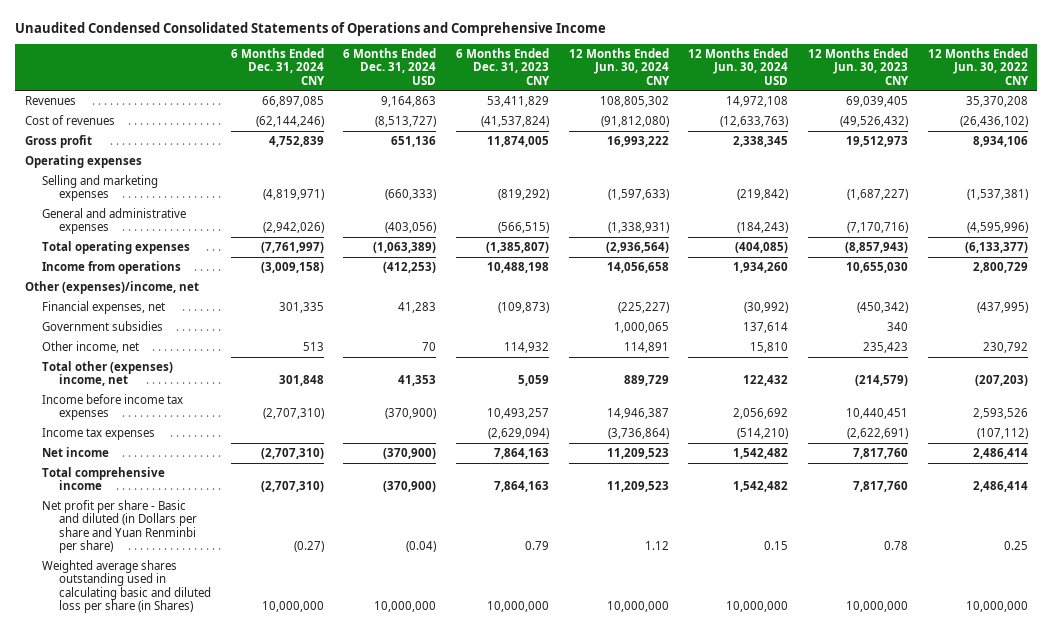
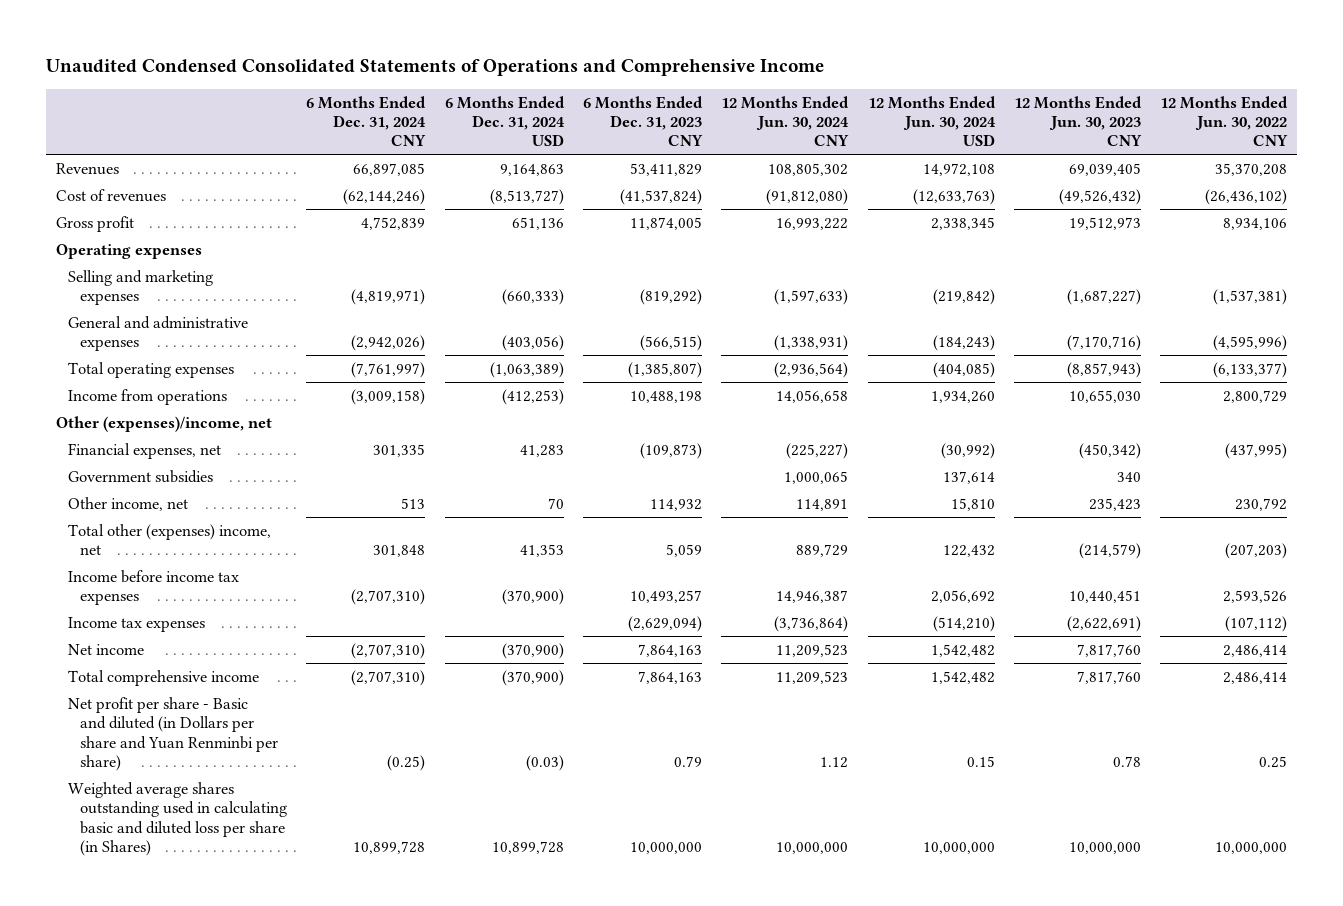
[293,540,324,552] (0.27) -> [387,754,426,771] (0.25)
[406,540,437,552] (0.04) -> [525,754,564,771] (0.03)
[261,600,324,612] 10,000,000 -> [353,840,426,854] 10,899,728
[374,600,437,612] 10,000,000 -> [491,840,564,854] 10,899,728

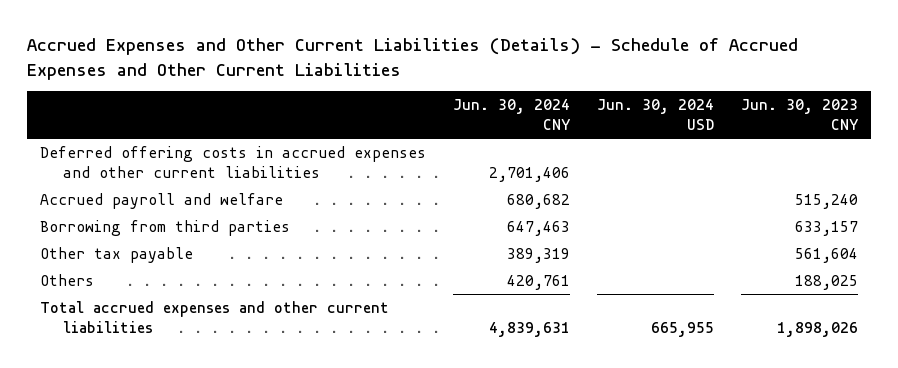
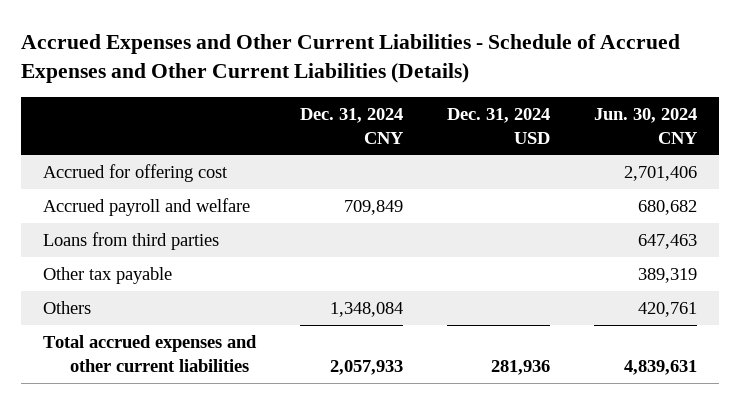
[26,38,798,80] Accrued Expenses and Other Current Liabilities (Details) - Schedule of Accrued Expenses and Other Current Liabilities -> [20,34,680,84] Accrued Expenses and Other Current Liabilities - Schedule of Accrued Expenses and Other Current Liabilities (Details)
[596,99,714,130] Jun. 30, 2024 USD -> none
[740,99,859,130] Jun. 30, 2023 CNY -> none
none -> [299,107,404,144] Dec. 31, 2024 CNY
none -> [446,107,550,144] Dec. 31, 2024 USD
[40,145,427,178] Deferred offering costs in accrued expenses and other current liabilities -> [42,163,228,182] Accrued for offering cost
[40,219,291,236] Borrowing from third parties -> [42,231,219,250] Loans from third parties

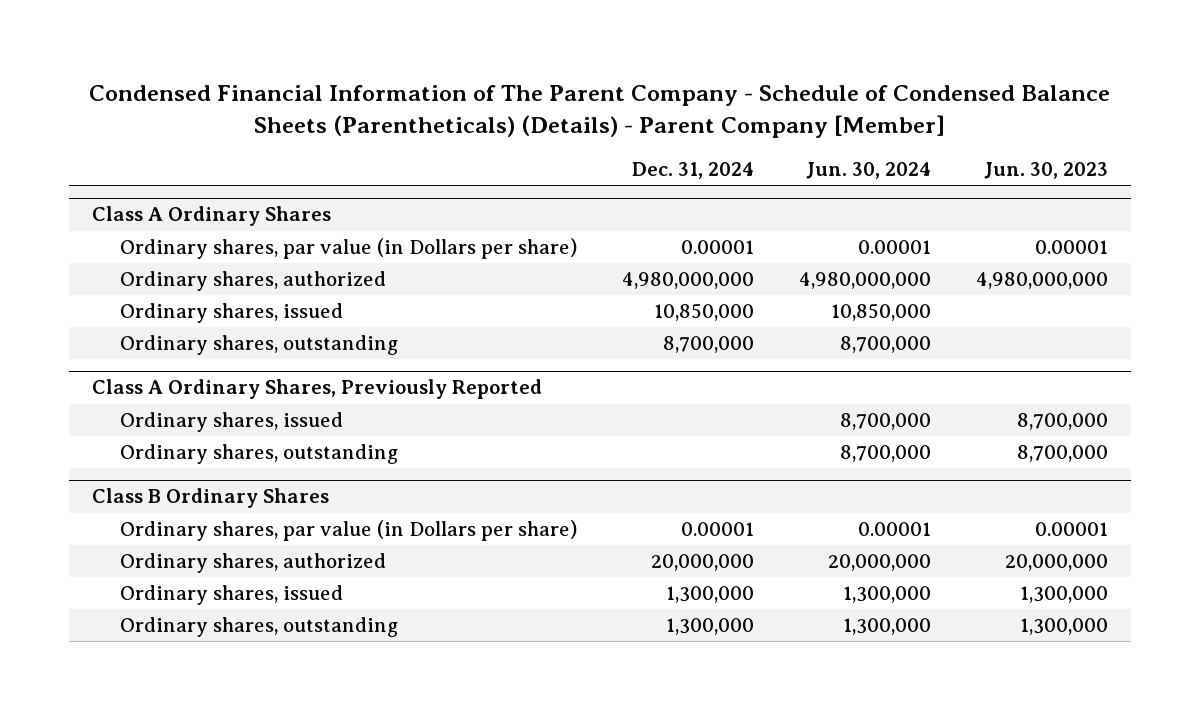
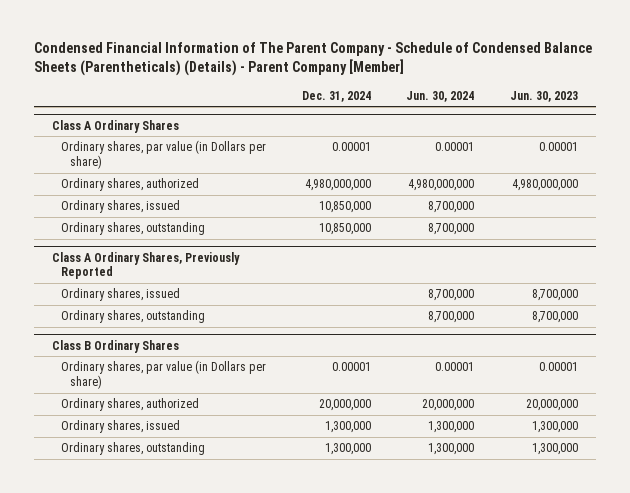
[831,303,932,322] 10,850,000 -> [428,201,475,214] 8,700,000
[663,336,755,354] 8,700,000 -> [318,223,371,236] 10,850,000

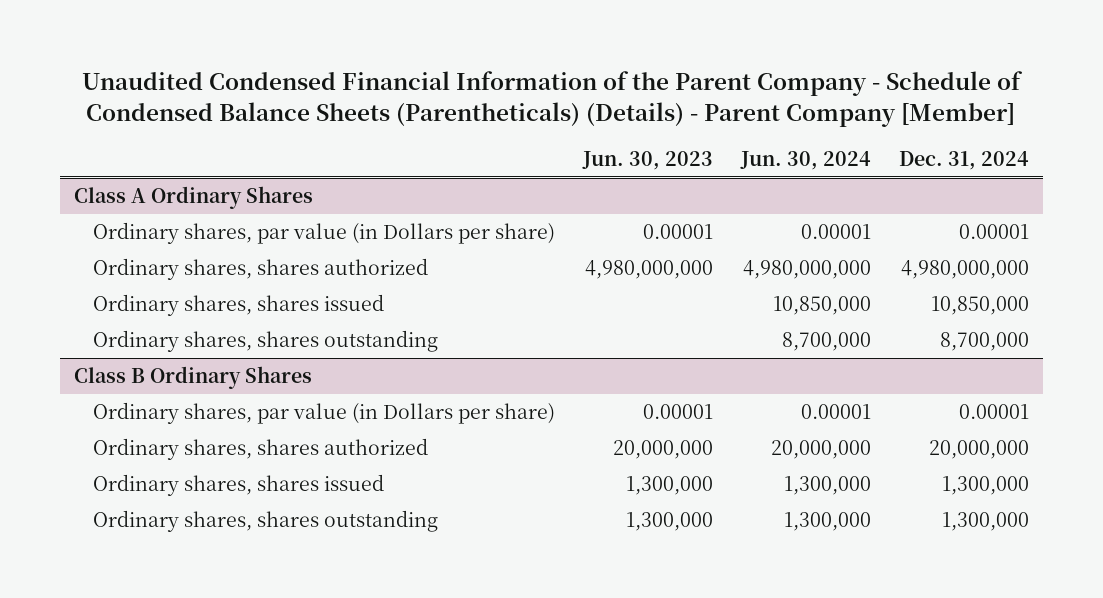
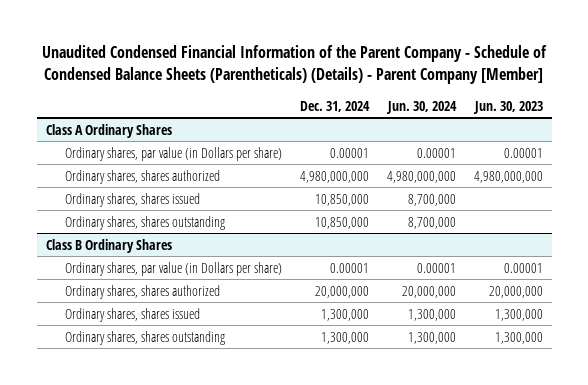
[772,296,871,316] 10,850,000 -> [407,193,456,206] 8,700,000
[939,332,1029,352] 8,700,000 -> [314,216,369,229] 10,850,000

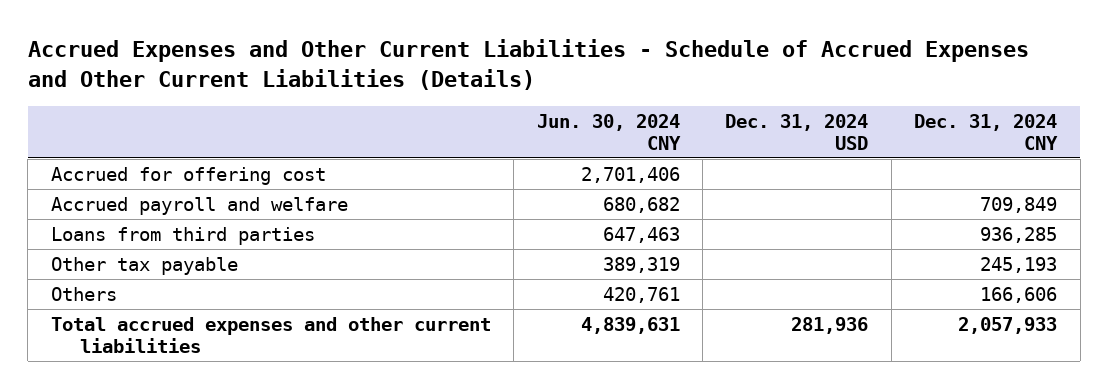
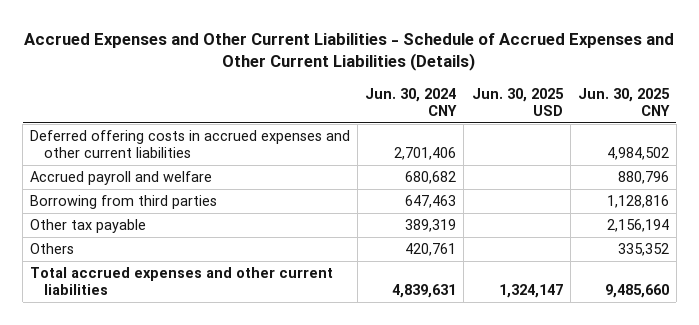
[725,113,869,150] Dec. 31, 2024 USD -> none
[914,113,1059,150] Dec. 31, 2024 CNY -> none
none -> [471,87,564,116] Jun. 30, 2025 USD
none -> [577,87,670,116] Jun. 30, 2025 CNY
[50,166,326,185] Accrued for offering cost -> [30,130,351,159] Deferred offering costs in accrued expenses and other current liabilities
[50,226,315,245] Loans from third parties -> [30,195,218,210] Borrowing from third parties

